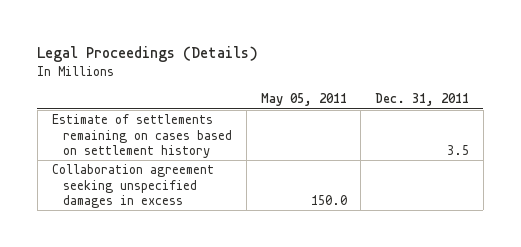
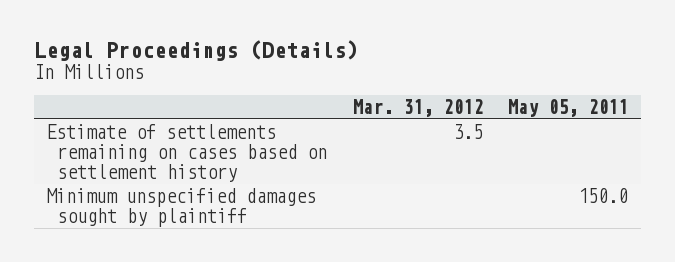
[375,93,470,107] Dec. 31, 2011 -> none
none -> [352,98,483,117] Mar. 31, 2012
[51,164,214,208] Collaboration agreement seeking unspecified damages in excess -> [46,188,317,228] Minimum unspecified damages sought by plaintiff

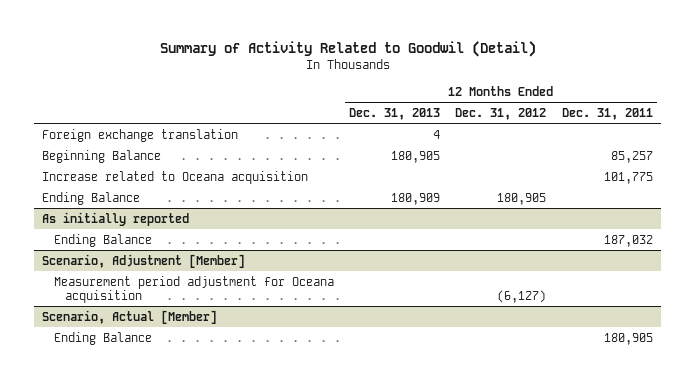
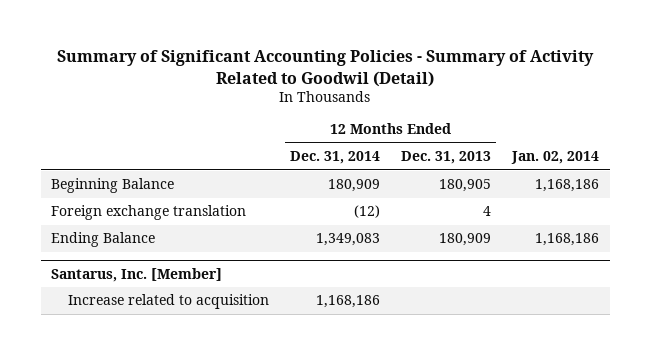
[159,40,536,57] Summary of Activity Related to Goodwil (Detail) -> [57,50,595,87] Summary of Significant Accounting Policies - Summary of Activity Related to Goodwil (Detail)
[455,107,547,120] Dec. 31, 2012 -> none
[561,107,653,120] Dec. 31, 2011 -> none
none -> [290,151,381,165] Dec. 31, 2014
none -> [511,151,600,165] Jan. 02, 2014
[42,170,309,184] Increase related to Oceana acquisition -> none
[42,128,239,142] Foreign exchange translation -> [51,205,247,221] Foreign exchange translation
[42,211,190,226] As initially reported -> none
[53,233,152,247] Ending Balance -> none
[42,253,246,268] Scenario, Adjustment [Member] -> none
[53,275,334,303] Measurement period adjustment for Oceana acquisition -> none
[42,309,218,324] Scenario, Actual [Member] -> none
[53,331,152,345] Ending Balance -> none
none -> [51,267,223,282] Santarus, Inc. [Member]
none -> [68,294,270,310] Increase related to acquisition

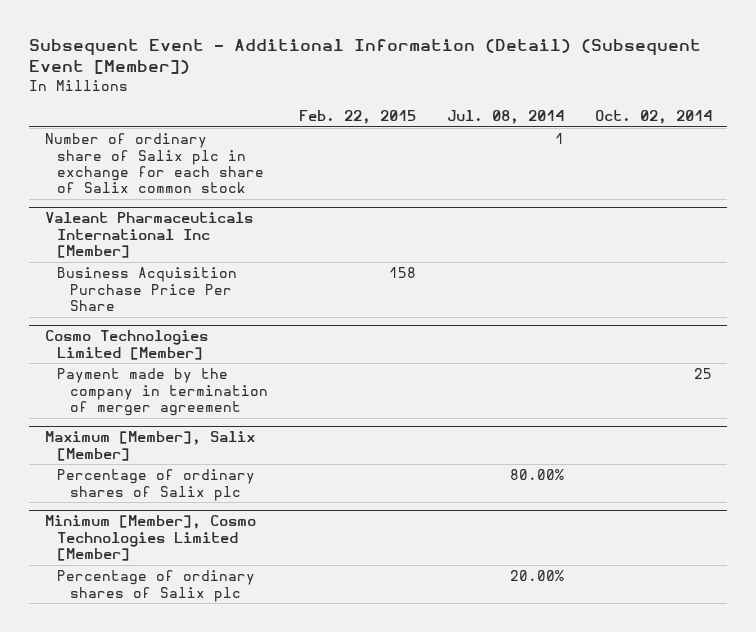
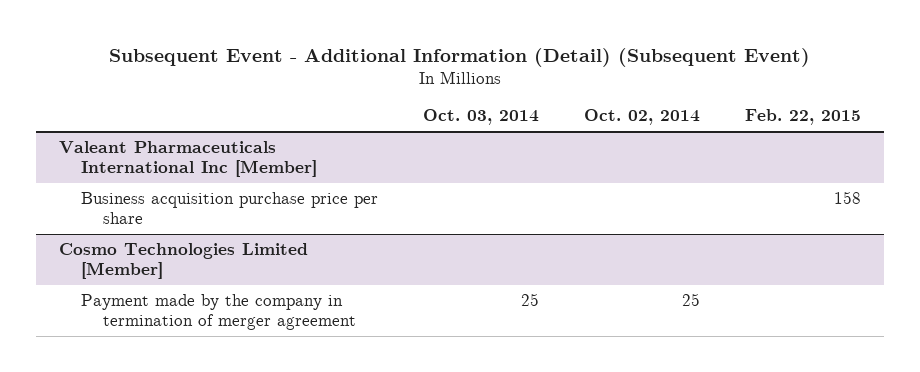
[29,38,702,75] Subsequent Event - Additional Information (Detail) (Subsequent Event [Member]) -> [108,47,810,67] Subsequent Event - Additional Information (Detail) (Subsequent Event)
[446,109,564,124] Jul. 08, 2014 -> none
none -> [423,109,540,126] Oct. 03, 2014
[44,133,265,194] Number of ordinary share of Salix plc in exchange for each share of Salix common stock -> none
[57,267,238,311] Business Acquisition Purchase Price Per Share -> [80,192,378,225] Business acquisition purchase price per share
[44,431,255,461] Maximum [Member], Salix [Member] -> none
[57,469,256,501] Percentage of ordinary shares of Salix plc -> none
[44,515,256,562] Minimum [Member], Cosmo Technologies Limited [Member] -> none
[57,570,256,602] Percentage of ordinary shares of Salix plc -> none

